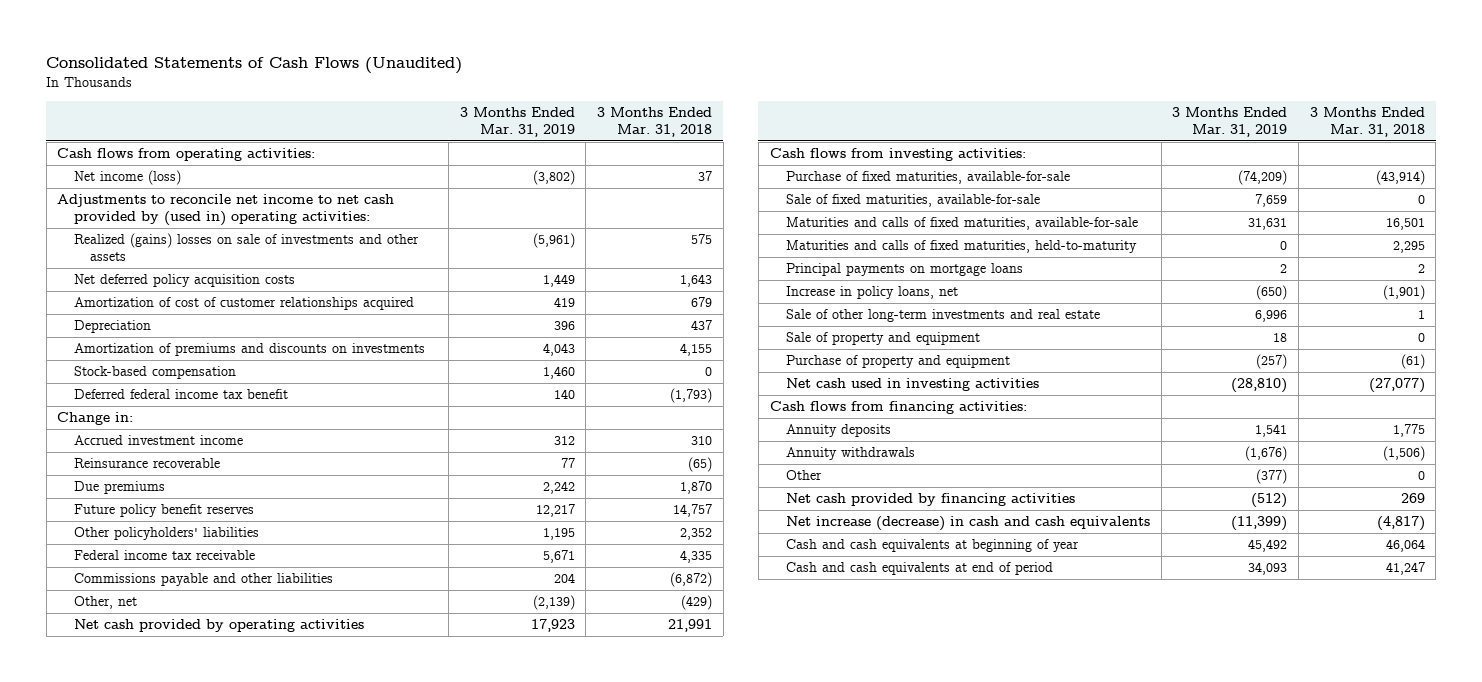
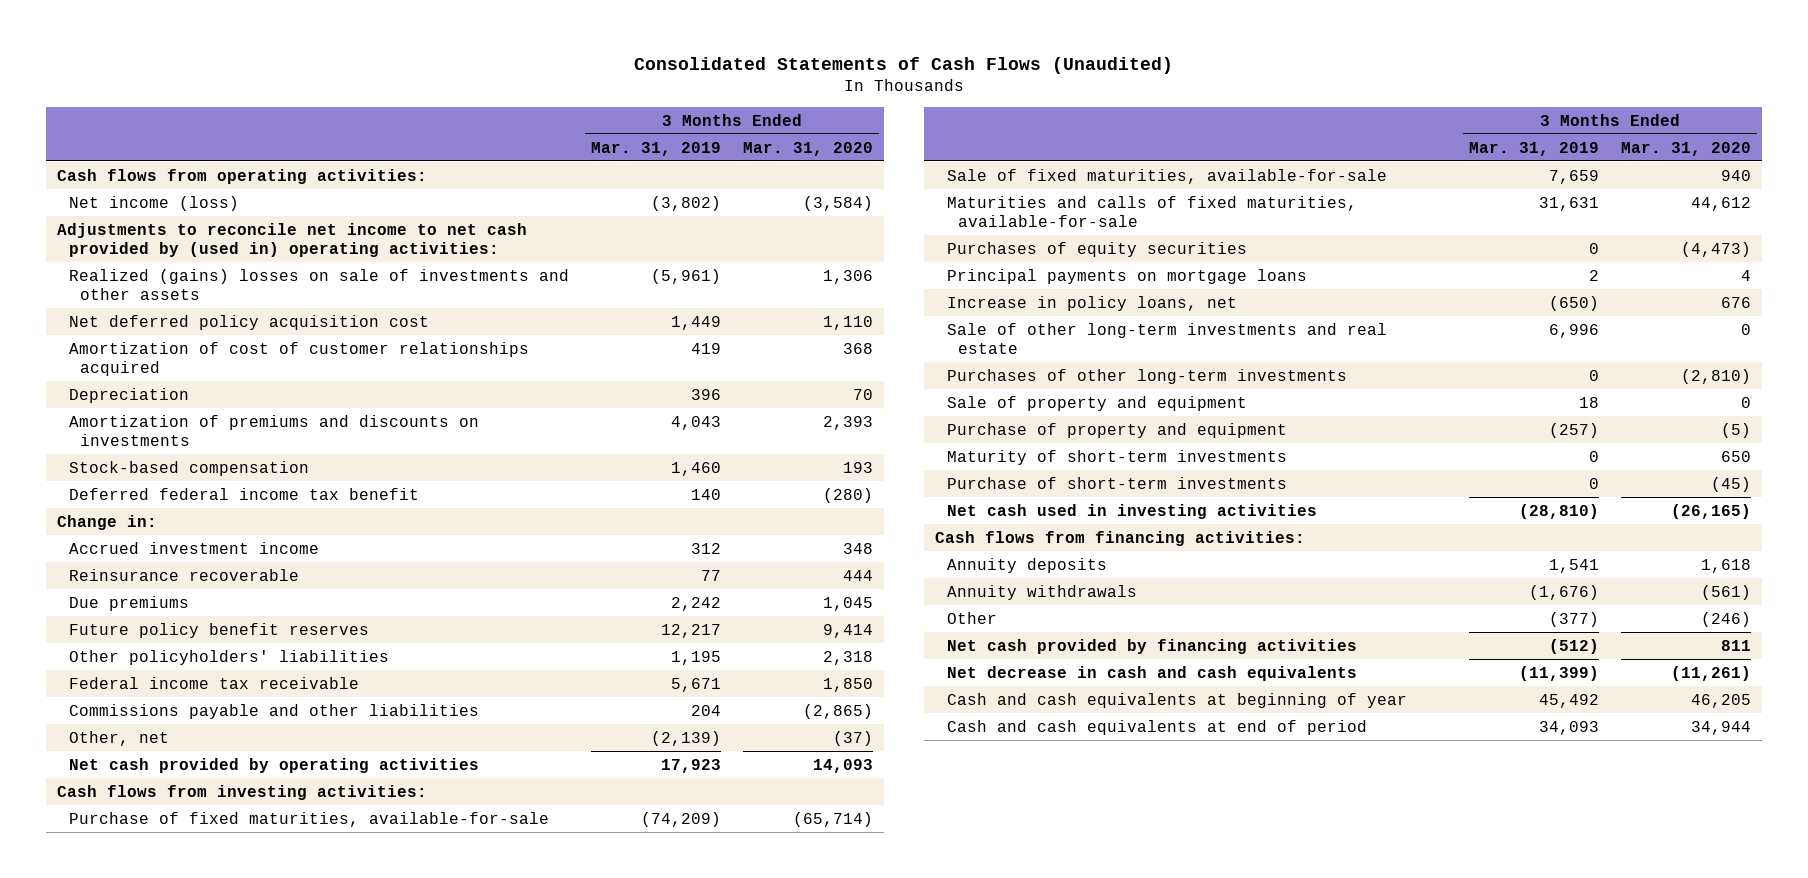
[597,107,713,138] 3 Months Ended Mar. 31, 2018 -> none
none -> [743,141,874,156] Mar. 31, 2020
[73,274,295,288] Net deferred policy acquisition costs -> [68,314,429,330] Net deferred policy acquisition cost
[786,240,1138,254] Maturities and calls of fixed maturities, held-to-maturity -> none
none -> [946,241,1247,257] Purchases of equity securities
none -> [946,368,1347,384] Purchases of other long-term investments
none -> [946,449,1287,465] Maturity of short-term investments
none -> [946,476,1287,489] Purchase of short-term investments
[786,516,1151,532] Net increase (decrease) in cash and cash equivalents -> [946,665,1357,681] Net decrease in cash and cash equivalents

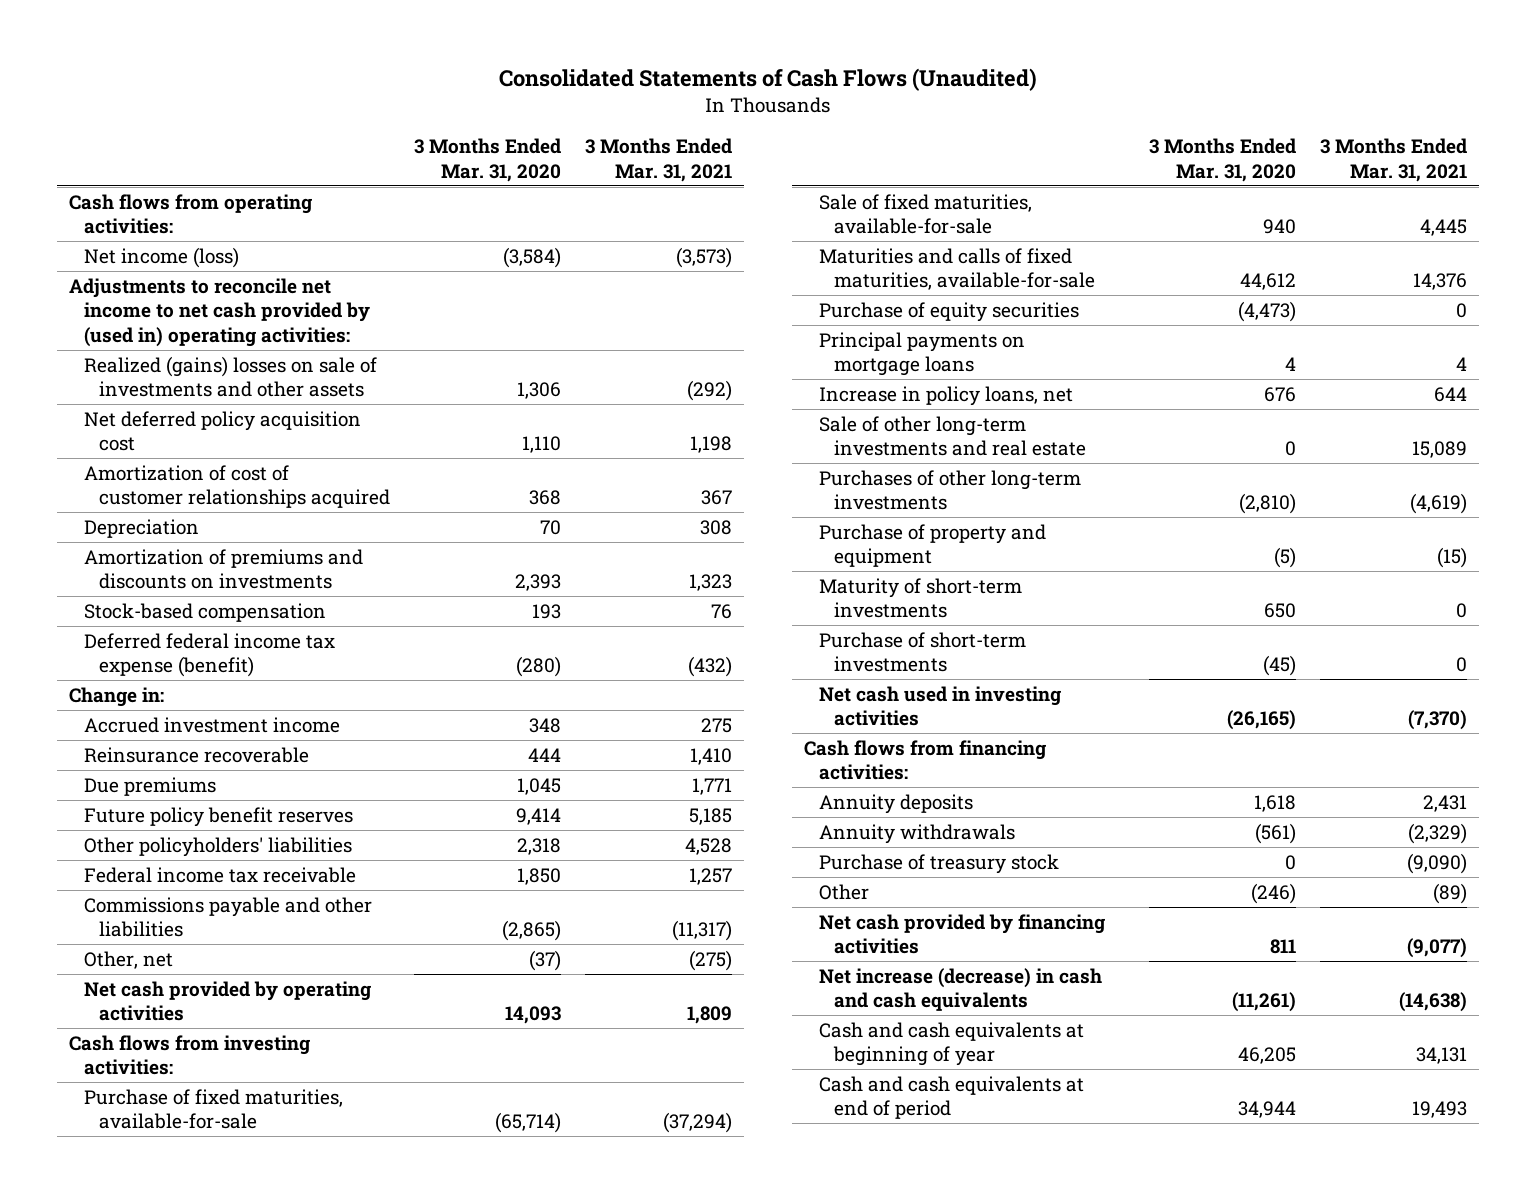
[590,141,721,156] Mar. 31, 2019 -> none
none -> [584,138,732,182] 3 Months Ended Mar. 31, 2021
[68,487,419,500] Deferred federal income tax benefit -> [83,632,335,678] Deferred federal income tax expense (benefit)
[946,241,1247,257] Purchases of equity securities -> [819,301,1080,322] Purchase of equity securities
[946,395,1247,411] Sale of property and equipment -> none
none -> [819,853,1060,874] Purchase of treasury stock
[946,665,1357,681] Net decrease in cash and cash equivalents -> [819,967,1103,1012] Net increase (decrease) in cash and cash equivalents

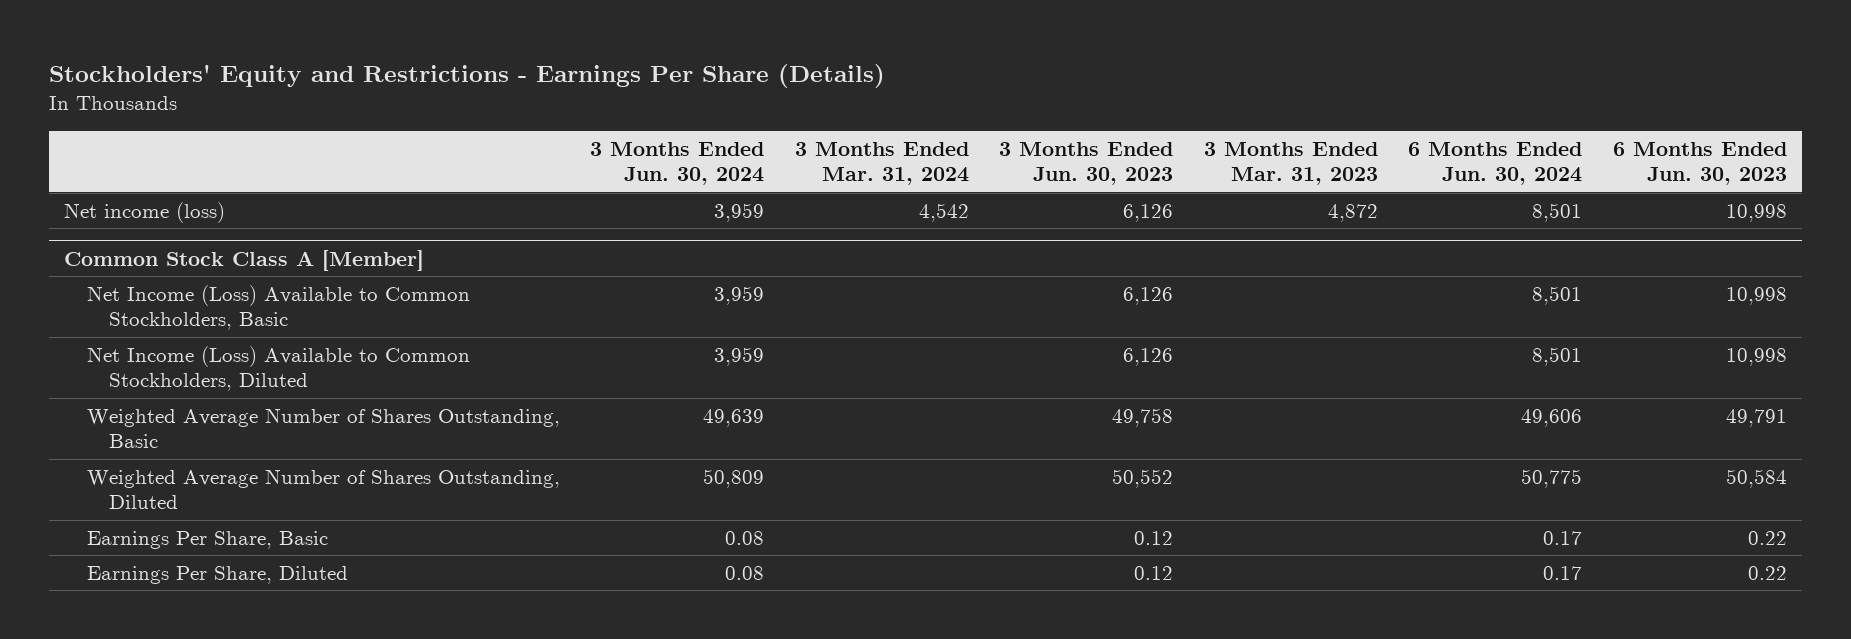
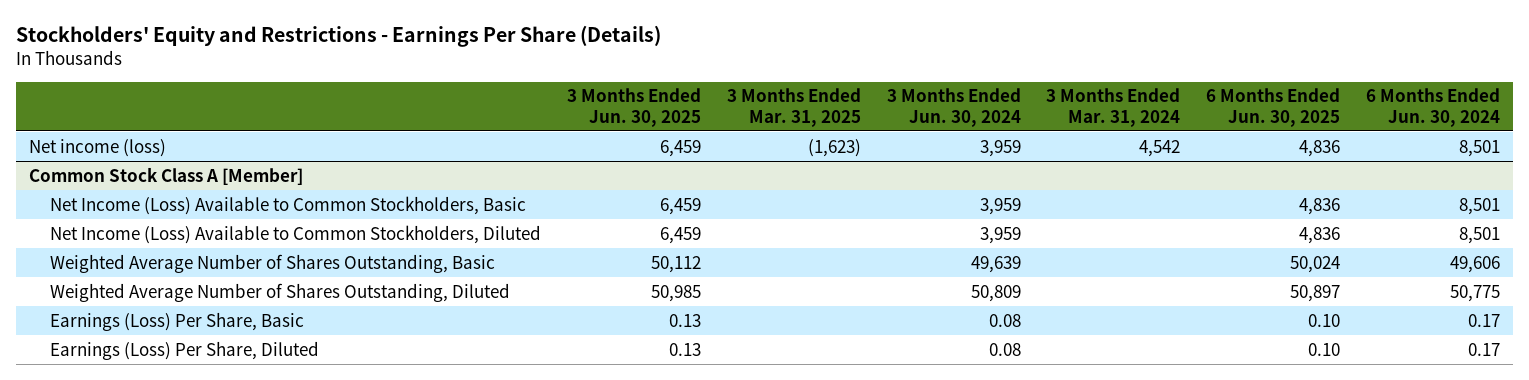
[999,142,1174,186] 3 Months Ended Jun. 30, 2023 -> none
[1203,142,1378,186] 3 Months Ended Mar. 31, 2023 -> none
[1612,142,1787,186] 6 Months Ended Jun. 30, 2023 -> none
none -> [566,88,701,127] 3 Months Ended Jun. 30, 2025
none -> [726,88,861,127] 3 Months Ended Mar. 31, 2025
none -> [1206,88,1341,127] 6 Months Ended Jun. 30, 2025
[86,530,328,549] Earnings Per Share, Basic -> [50,311,305,331] Earnings (Loss) Per Share, Basic
[86,565,348,584] Earnings Per Share, Diluted -> [50,340,320,360] Earnings (Loss) Per Share, Diluted

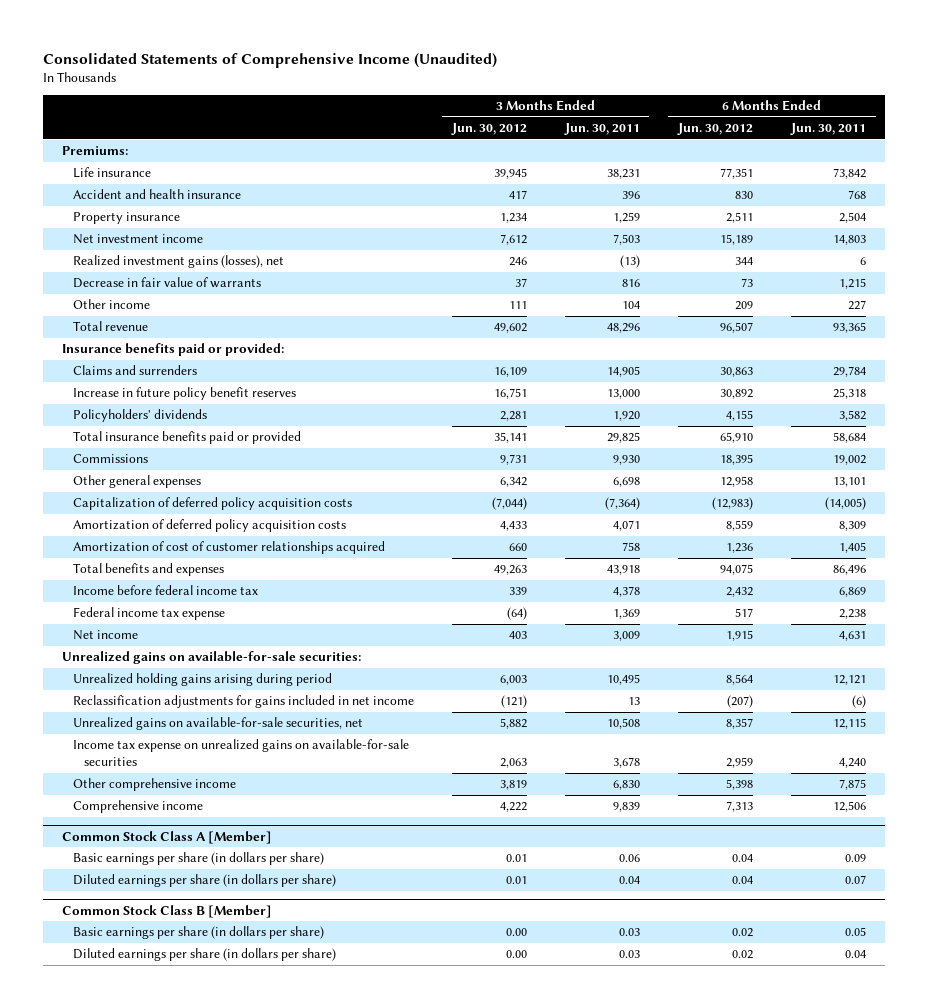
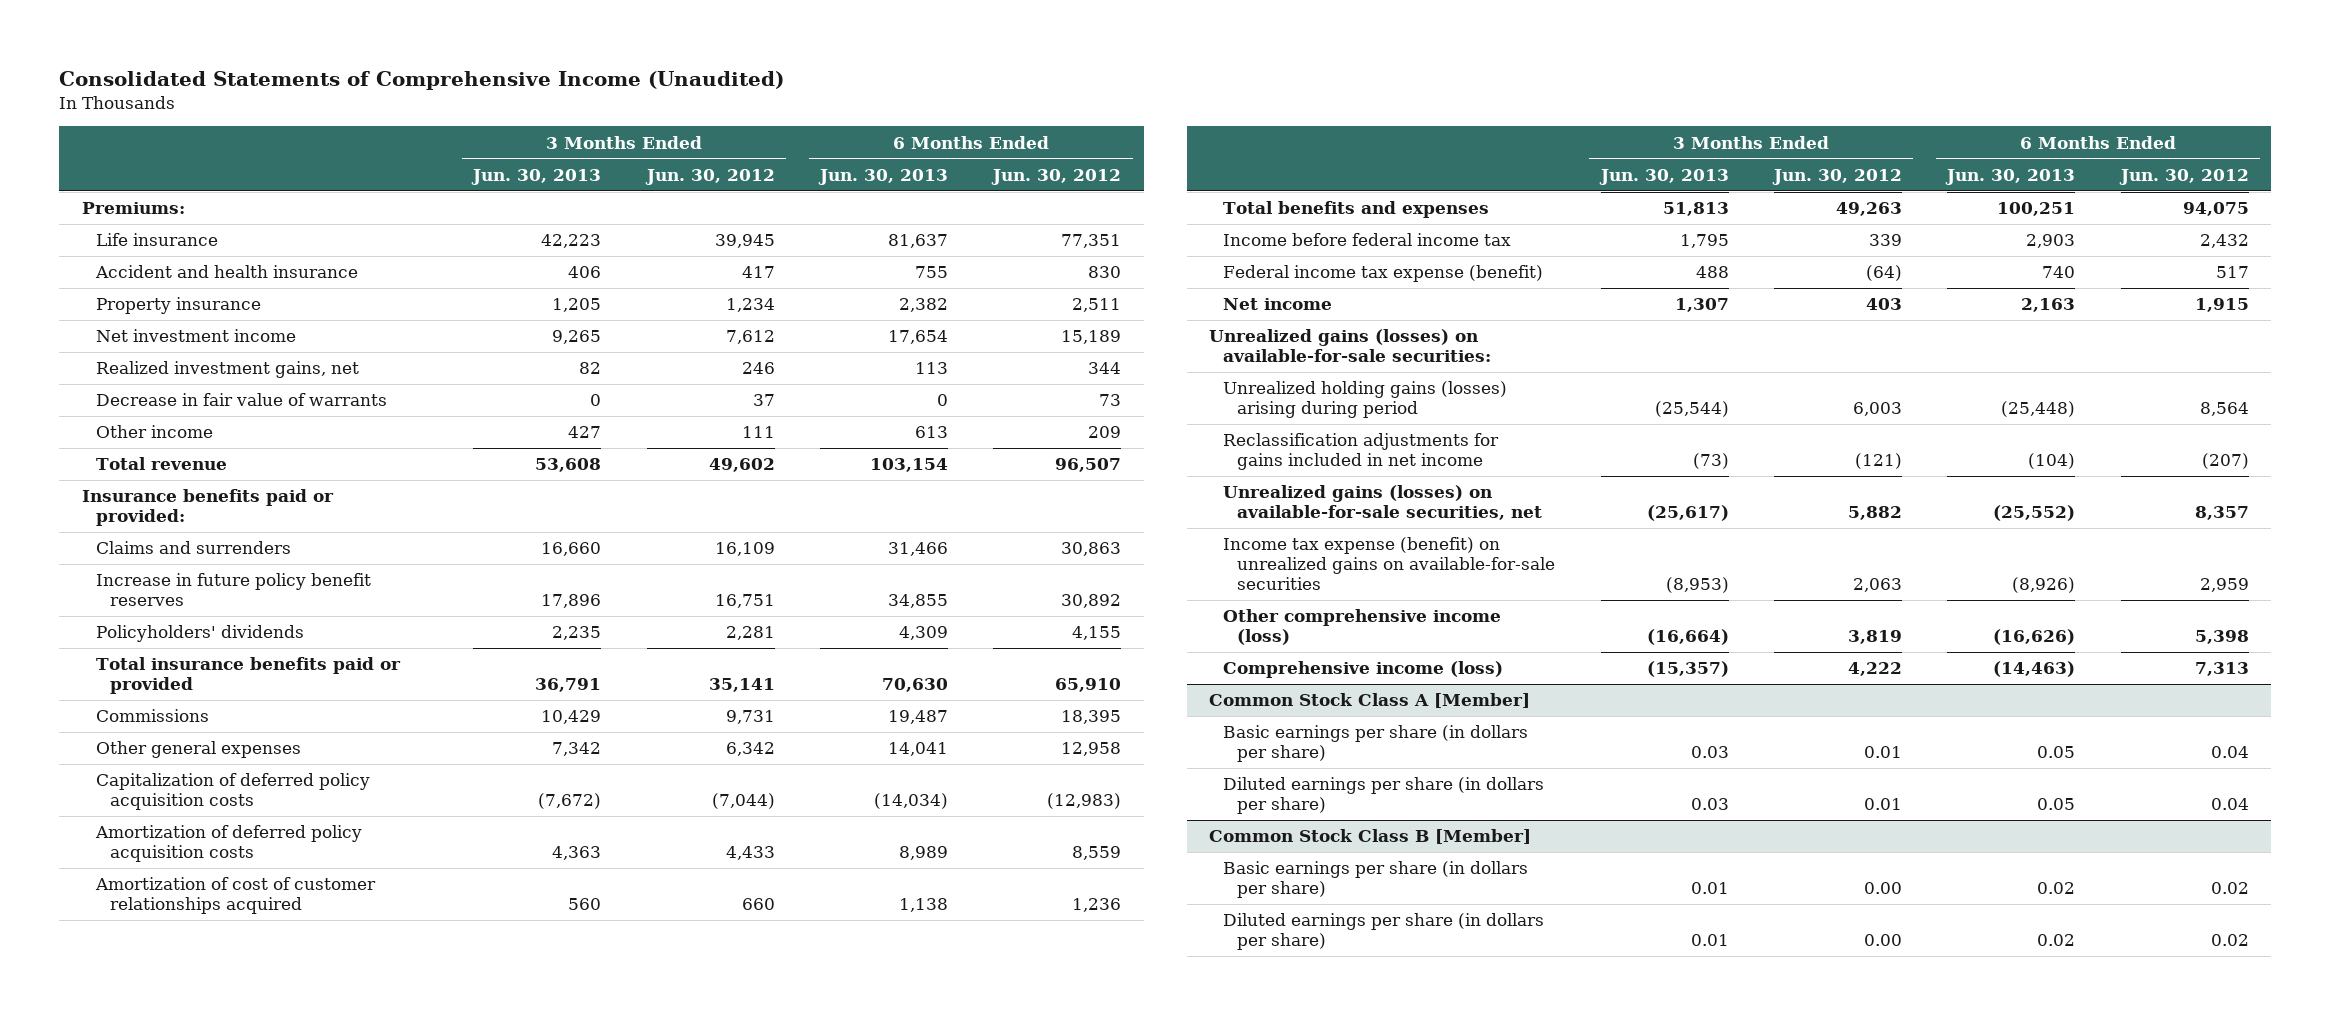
[563,123,640,136] Jun. 30, 2011 -> none
[790,123,867,136] Jun. 30, 2011 -> none
none -> [471,168,602,185] Jun. 30, 2013
none -> [817,168,948,185] Jun. 30, 2013
[72,255,284,269] Realized investment gains (losses), net -> [95,361,359,379] Realized investment gains, net
[72,607,225,621] Federal income tax expense -> [1223,265,1544,283] Federal income tax expense (benefit)
[61,651,361,665] Unrealized gains on available-for-sale securities: -> [1209,329,1492,363] Unrealized gains (losses) on available-for-sale securities:
[72,673,332,687] Unrealized holding gains arising during period -> [1223,381,1508,419] Unrealized holding gains (losses) arising during period
[72,717,363,731] Unrealized gains on available-for-sale securities, net -> [1223,485,1543,521] Unrealized gains (losses) on available-for-sale securities, net
[72,739,409,767] Income tax expense on unrealized gains on available-for-sale securities -> [1223,537,1556,591] Income tax expense (benefit) on unrealized gains on available-for-sale securities
[72,778,236,792] Other comprehensive income -> [1223,609,1502,646] Other comprehensive income (loss)
[72,800,203,814] Comprehensive income -> [1223,661,1504,679] Comprehensive income (loss)

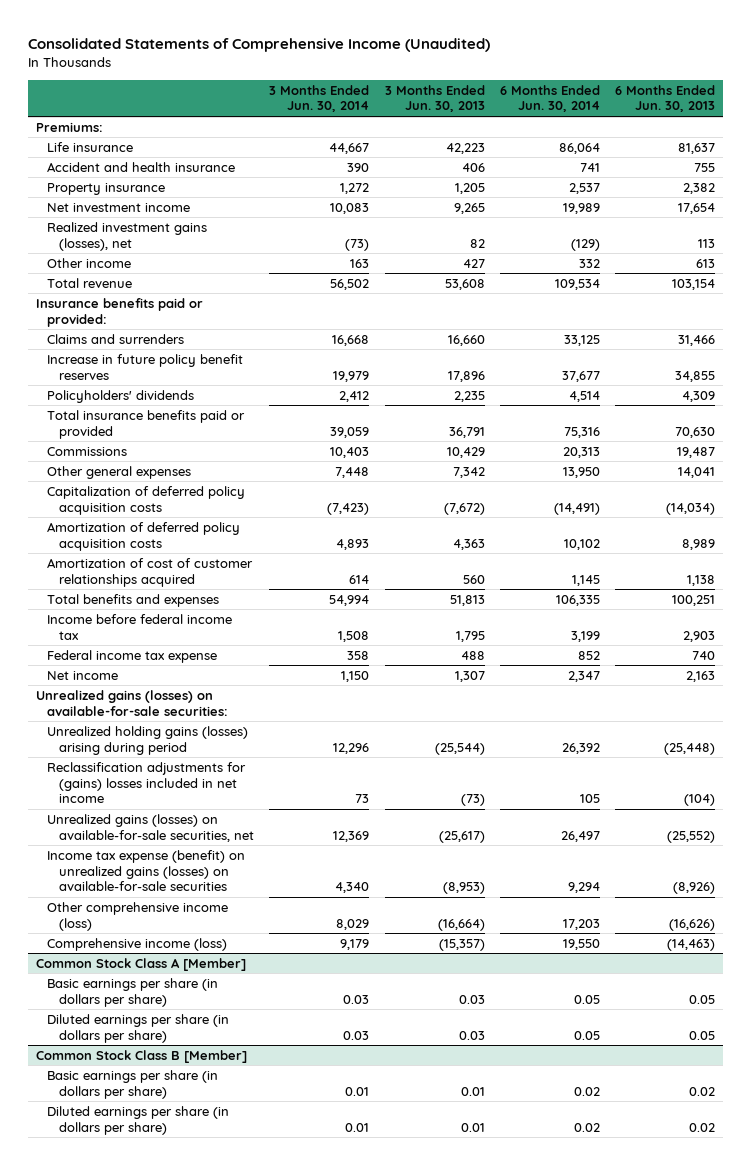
[644,168,775,185] Jun. 30, 2012 -> none
[991,168,1122,185] Jun. 30, 2012 -> none
none -> [269,84,370,113] 3 Months Ended Jun. 30, 2014
none -> [499,84,600,113] 6 Months Ended Jun. 30, 2014
[95,393,387,407] Decrease in fair value of warrants -> none
[95,361,359,379] Realized investment gains, net -> [47,221,208,251] Realized investment gains (losses), net
[1223,265,1544,283] Federal income tax expense (benefit) -> [47,649,218,663] Federal income tax expense
[1223,433,1500,471] Reclassification adjustments for gains included in net income -> [47,761,247,804] Reclassification adjustments for (gains) losses included in net income
[1223,537,1556,591] Income tax expense (benefit) on unrealized gains on available-for-sale securities -> [47,849,246,892] Income tax expense (benefit) on unrealized gains (losses) on available-for-sale securities

